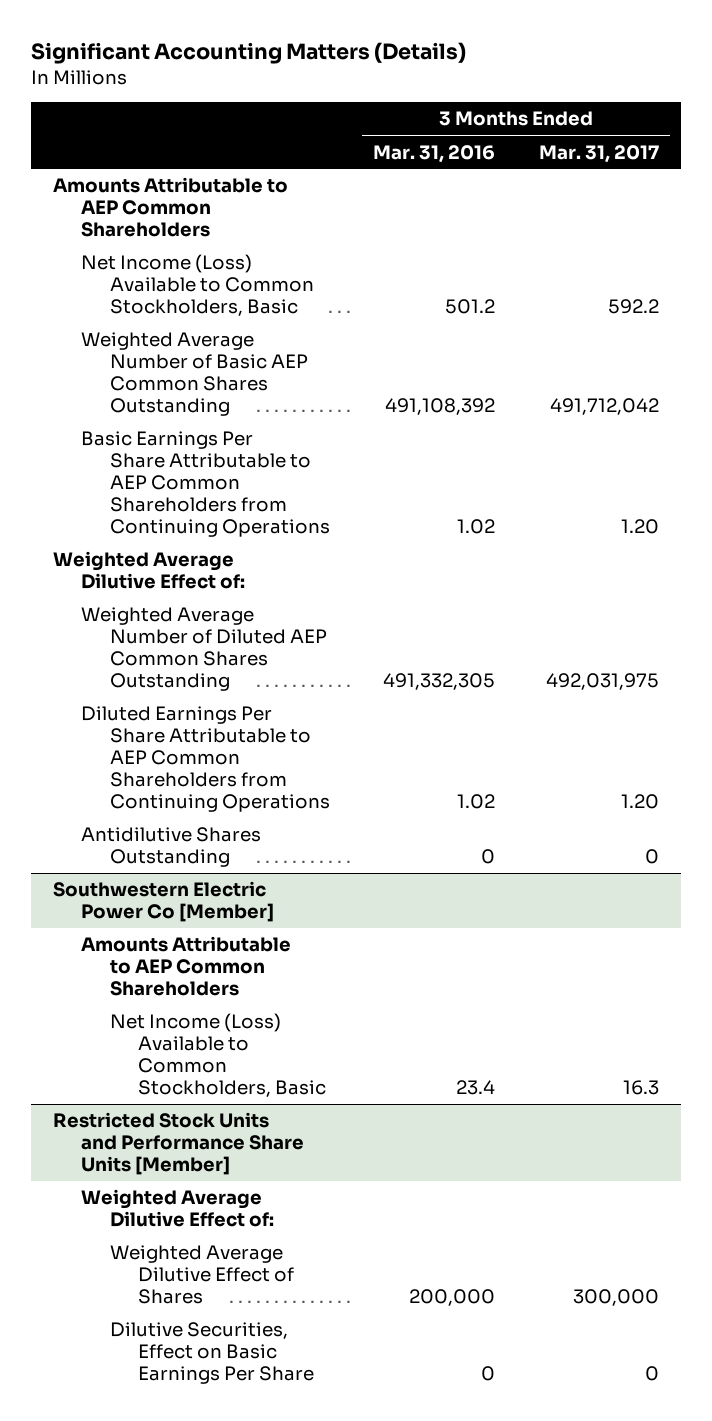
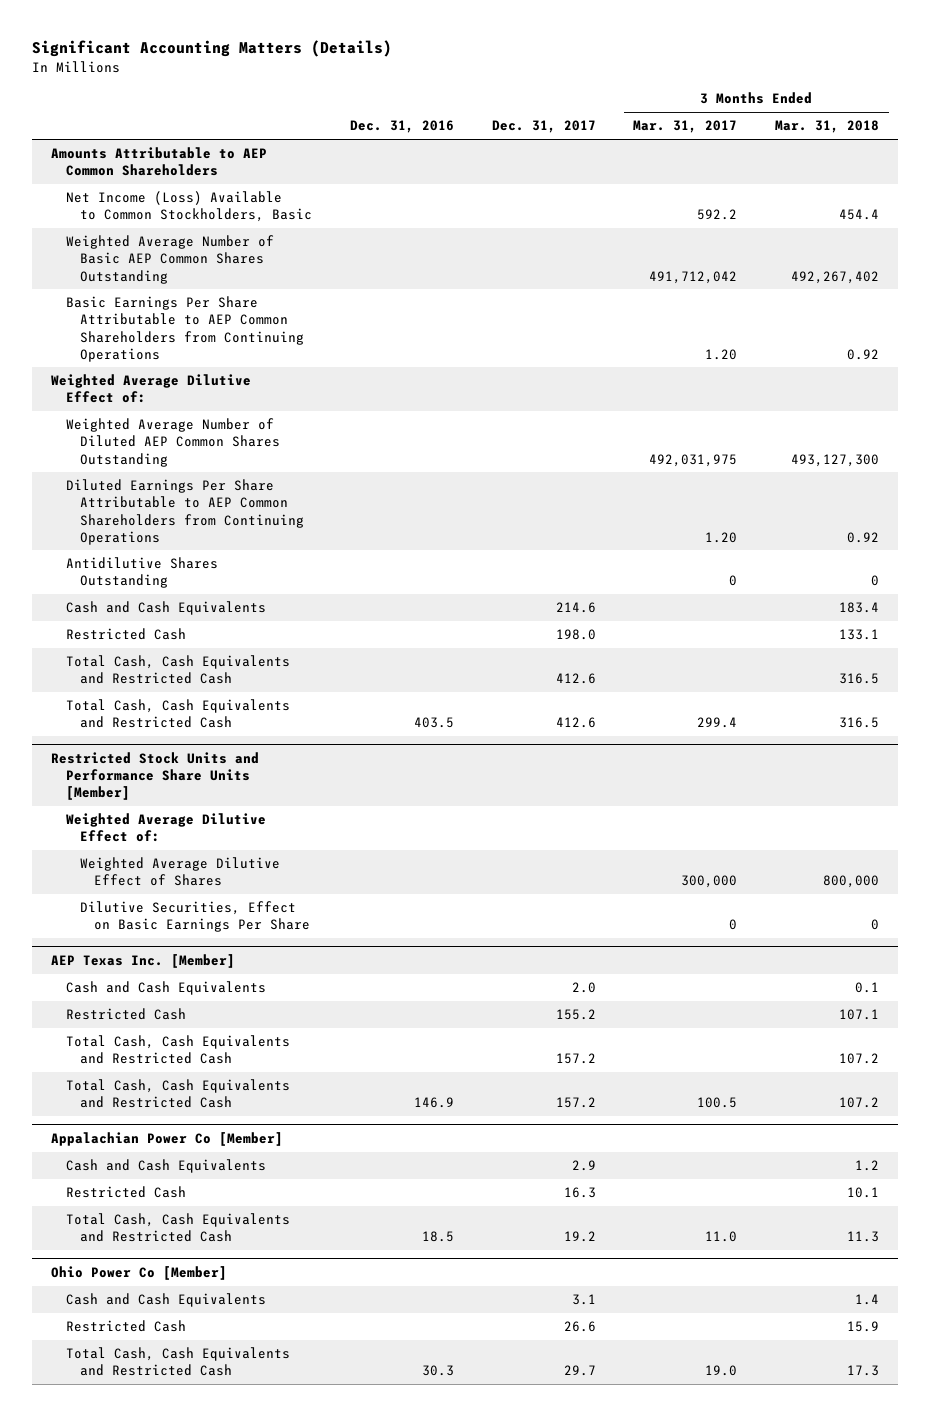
[373,144,496,163] Mar. 31, 2016 -> none
none -> [349,120,454,134] Dec. 31, 2016
none -> [491,120,596,134] Dec. 31, 2017
none -> [775,120,880,134] Mar. 31, 2018
[52,881,275,923] Southwestern Electric Power Co [Member] -> none
[81,936,292,997] Amounts Attributable to AEP Common Shareholders -> none
[109,1013,326,1097] Net Income (Loss) Available to Common Stockholders, Basic -> none
none -> [65,601,266,616] Cash and Cash Equivalents
none -> [65,628,186,641] Restricted Cash
none -> [65,655,290,685] Total Cash, Cash Equivalents and Restricted Cash
none -> [65,699,290,729] Total Cash, Cash Equivalents and Restricted Cash
none -> [51,953,236,968] AEP Texas Inc. [Member]
none -> [65,981,266,996] Cash and Cash Equivalents
none -> [65,1008,186,1021] Restricted Cash
none -> [65,1035,290,1065] Total Cash, Cash Equivalents and Restricted Cash
none -> [65,1079,290,1109] Total Cash, Cash Equivalents and Restricted Cash
none -> [51,1131,284,1146] Appalachian Power Co [Member]
none -> [65,1159,266,1174] Cash and Cash Equivalents
none -> [65,1186,186,1199] Restricted Cash
none -> [65,1213,290,1243] Total Cash, Cash Equivalents and Restricted Cash
none -> [51,1265,228,1280] Ohio Power Co [Member]
none -> [65,1293,266,1308] Cash and Cash Equivalents
none -> [65,1320,186,1333] Restricted Cash
none -> [65,1347,290,1377] Total Cash, Cash Equivalents and Restricted Cash

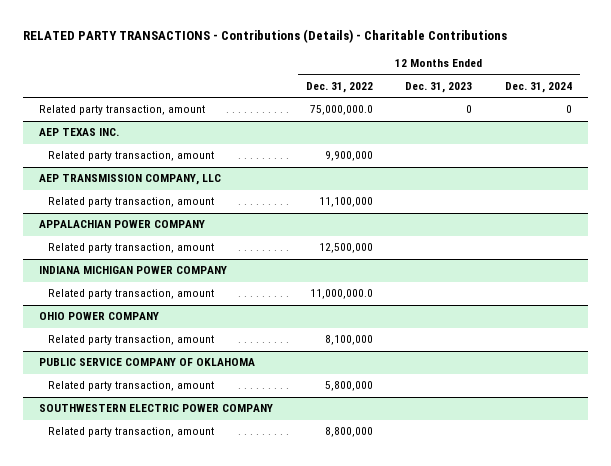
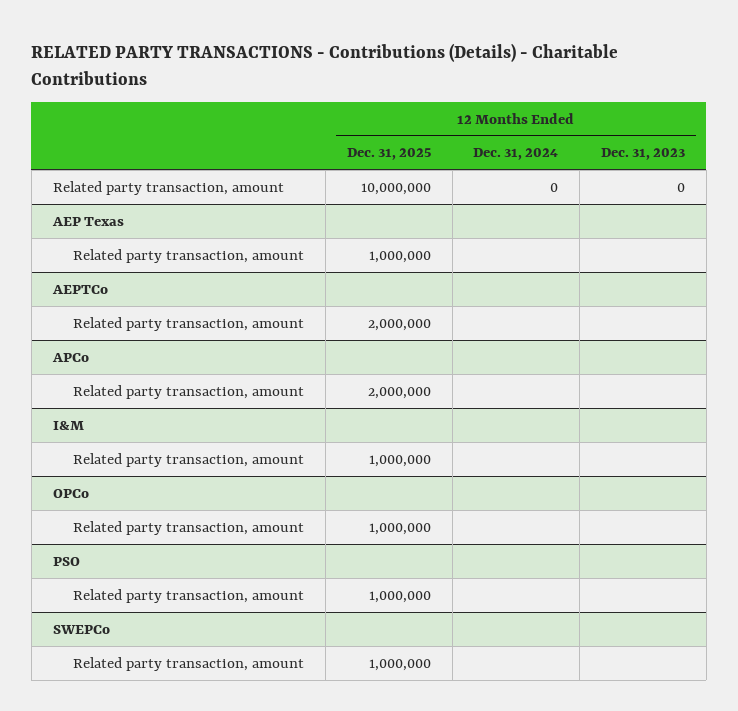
[305,81,373,93] Dec. 31, 2022 -> none
none -> [346,148,431,161] Dec. 31, 2025
[39,128,120,137] AEP TEXAS INC. -> [51,216,124,226] AEP Texas
[39,174,222,186] AEP TRANSMISSION COMPANY, LLC -> [51,284,108,294] AEPTCo
[39,220,206,229] APPALACHIAN POWER COMPANY -> [51,352,89,362] APCo
[39,266,228,275] INDIANA MICHIGAN POWER COMPANY -> [52,420,84,430] I&M
[39,312,160,321] OHIO POWER COMPANY -> [52,488,89,498] OPCo
[39,358,256,367] PUBLIC SERVICE COMPANY OF OKLAHOMA -> [52,556,80,566] PSO
[39,404,274,413] SOUTHWESTERN ELECTRIC POWER COMPANY -> [52,624,110,634] SWEPCo

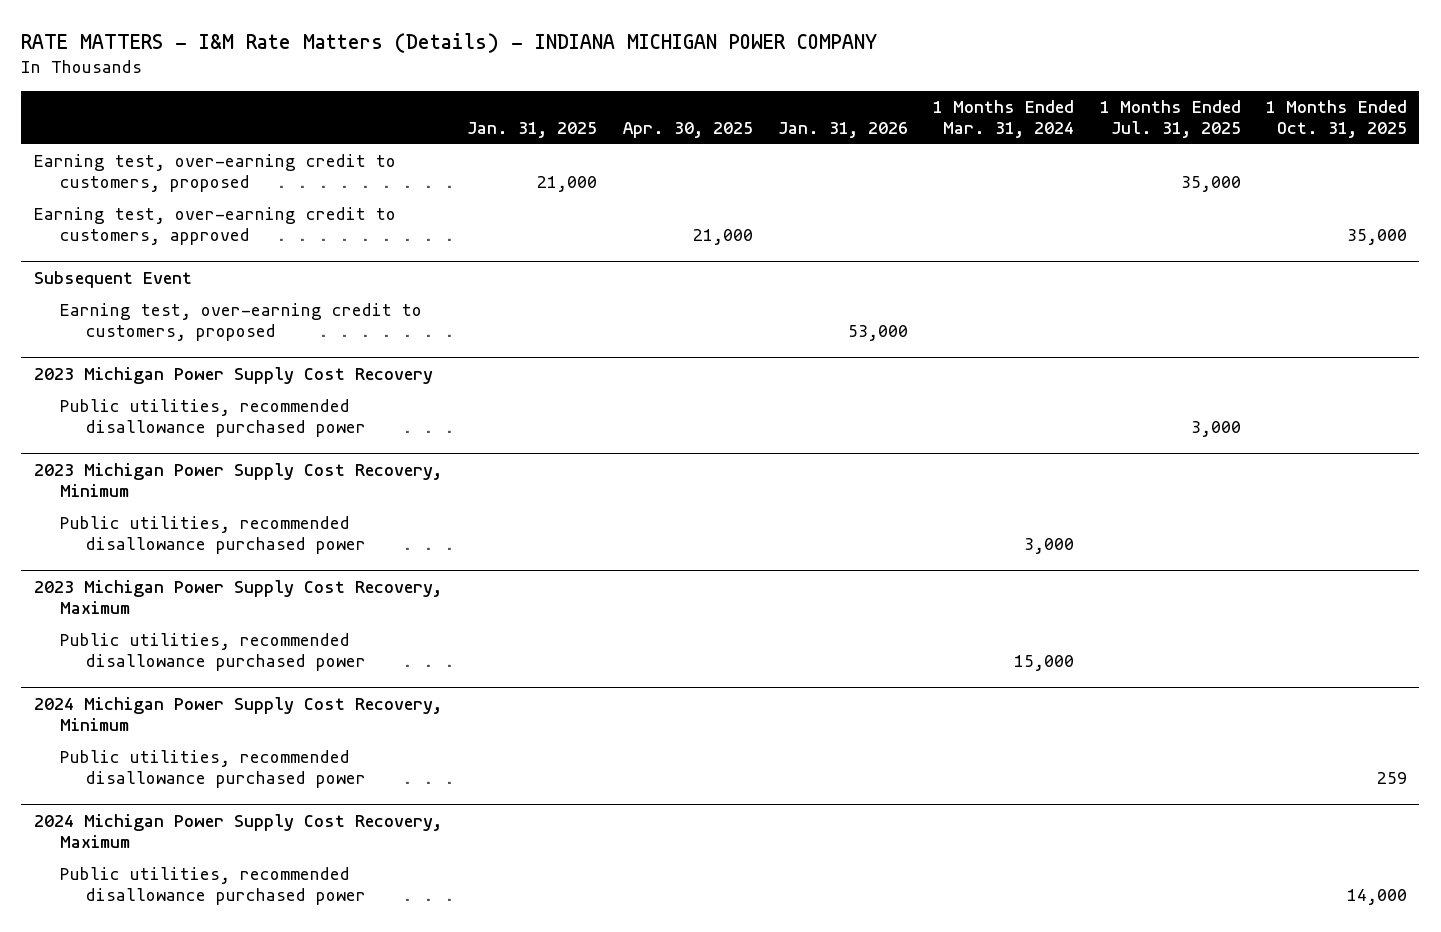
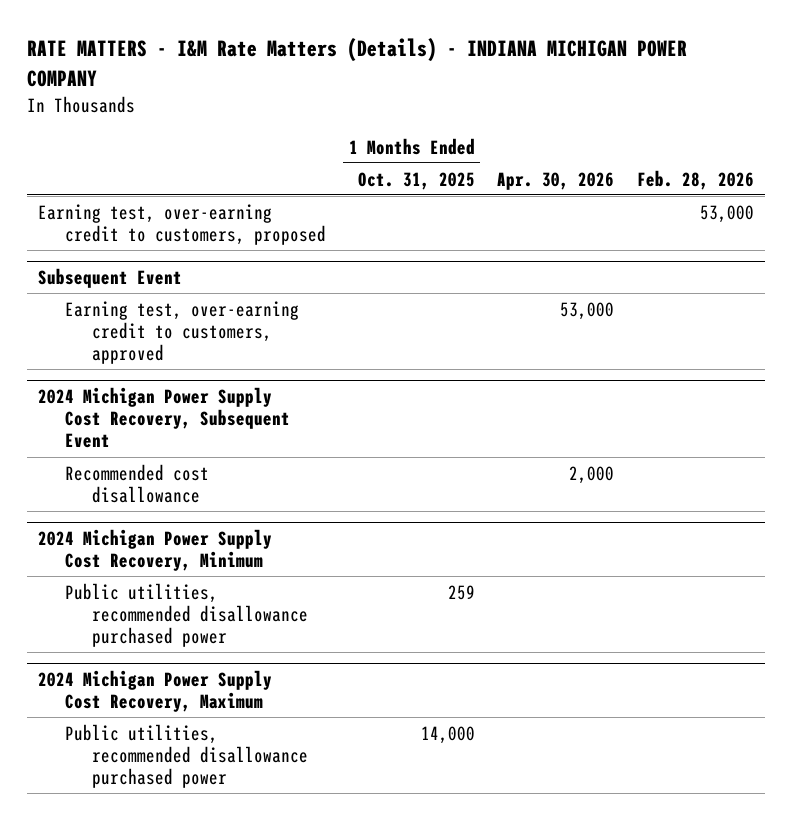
[467,122,598,139] Jan. 31, 2025 -> none
[622,122,753,139] Apr. 30, 2025 -> none
[777,122,908,139] Jan. 31, 2026 -> none
[933,100,1075,139] 1 Months Ended Mar. 31, 2024 -> none
[1099,100,1241,139] 1 Months Ended Jul. 31, 2025 -> none
none -> [497,171,615,190] Apr. 30, 2026
none -> [637,169,755,190] Feb. 28, 2026
[34,207,397,246] Earning test, over-earning credit to customers, approved -> none
[60,399,367,438] Public utilities, recommended disallowance purchased power -> none
[34,462,443,497] 2023 Michigan Power Supply Cost Recovery, Minimum -> none
[60,516,367,555] Public utilities, recommended disallowance purchased power -> none
[34,579,443,614] 2023 Michigan Power Supply Cost Recovery, Maximum -> none
[60,633,367,672] Public utilities, recommended disallowance purchased power -> none
[60,303,423,342] Earning test, over-earning credit to customers, proposed -> [65,300,300,365] Earning test, over-earning credit to customers, approved
[34,366,434,384] 2023 Michigan Power Supply Cost Recovery -> [38,386,291,449] 2024 Michigan Power Supply Cost Recovery, Subsequent Event
none -> [65,463,210,503] Recommended cost disallowance

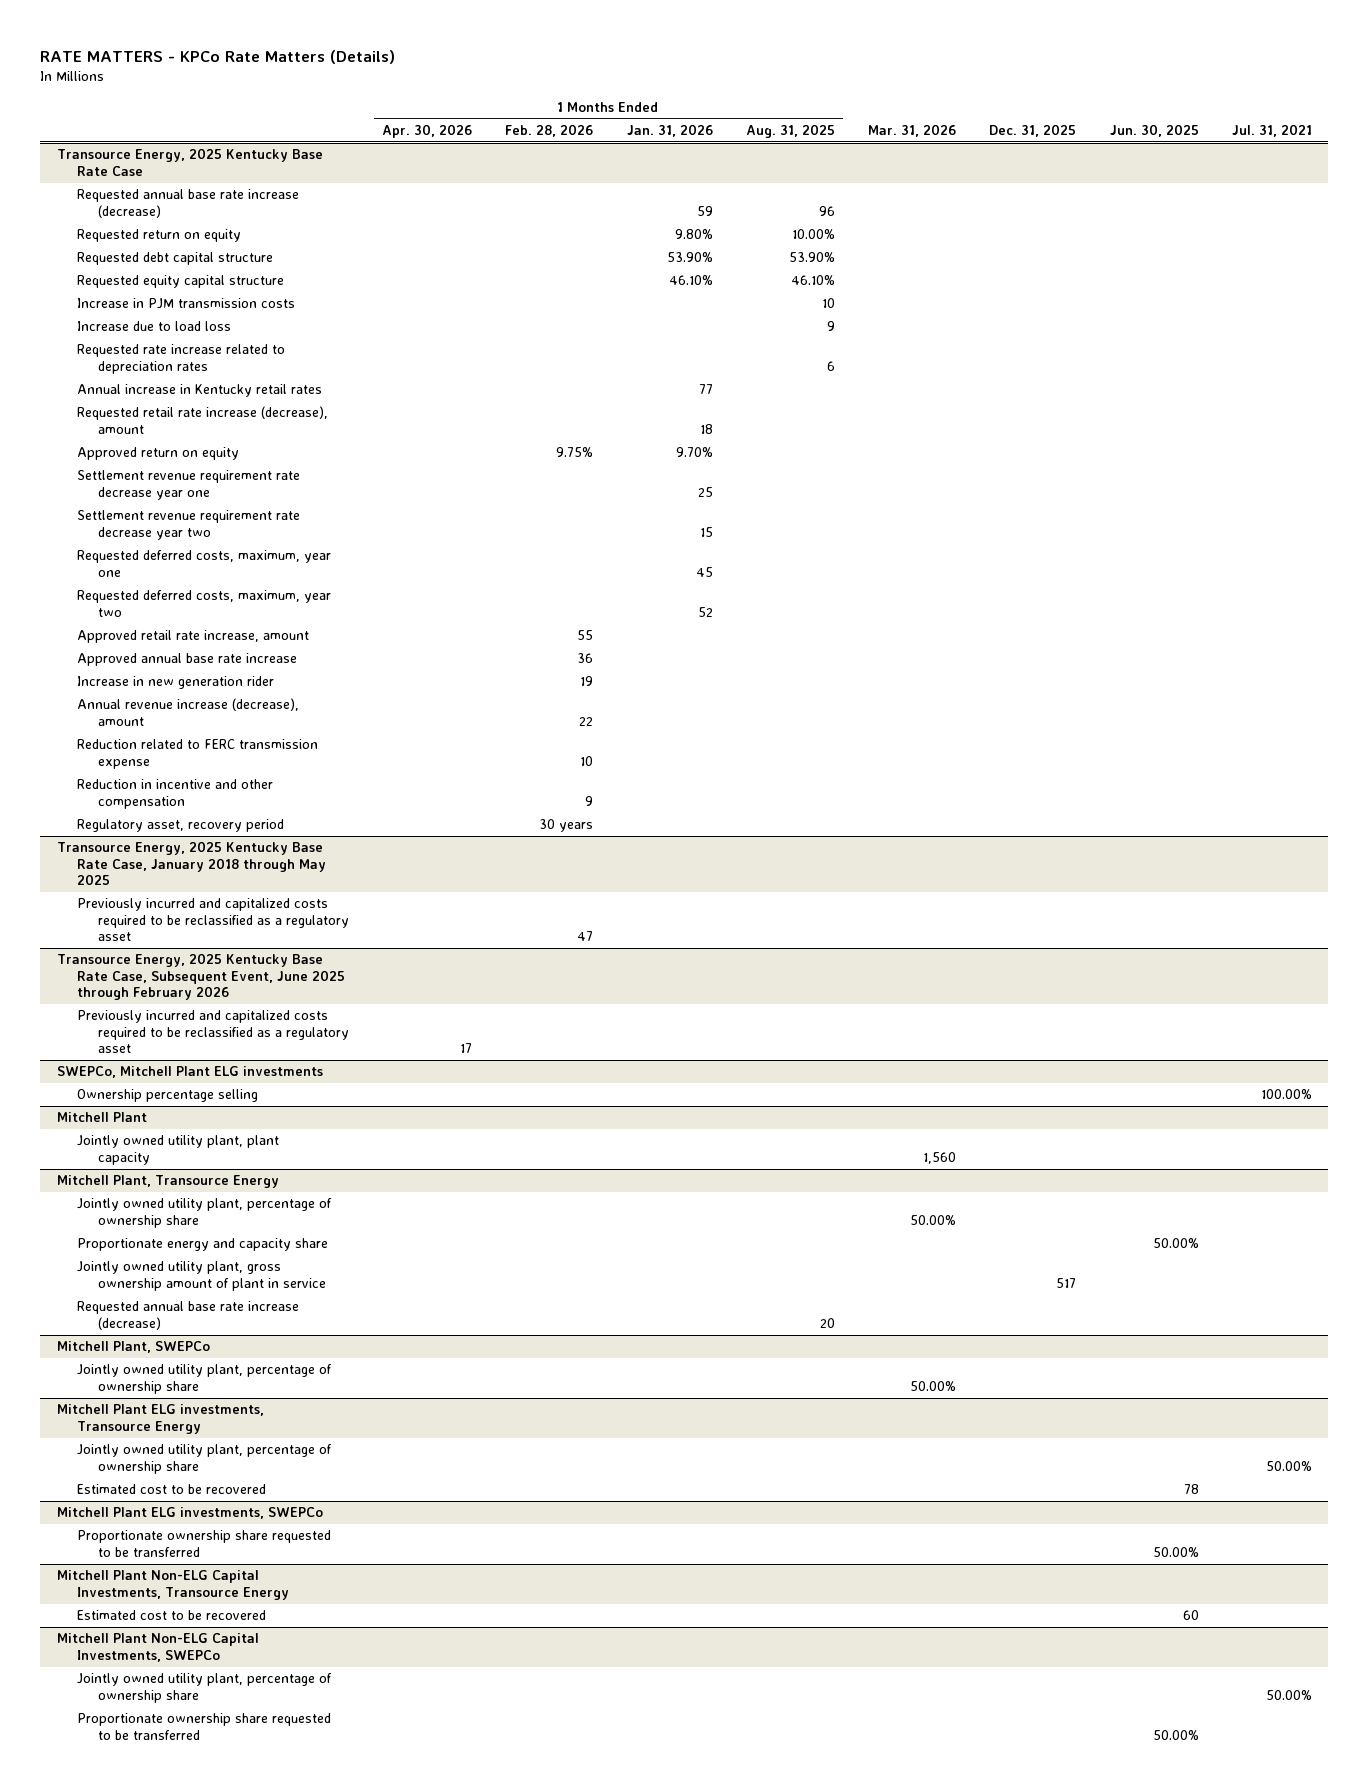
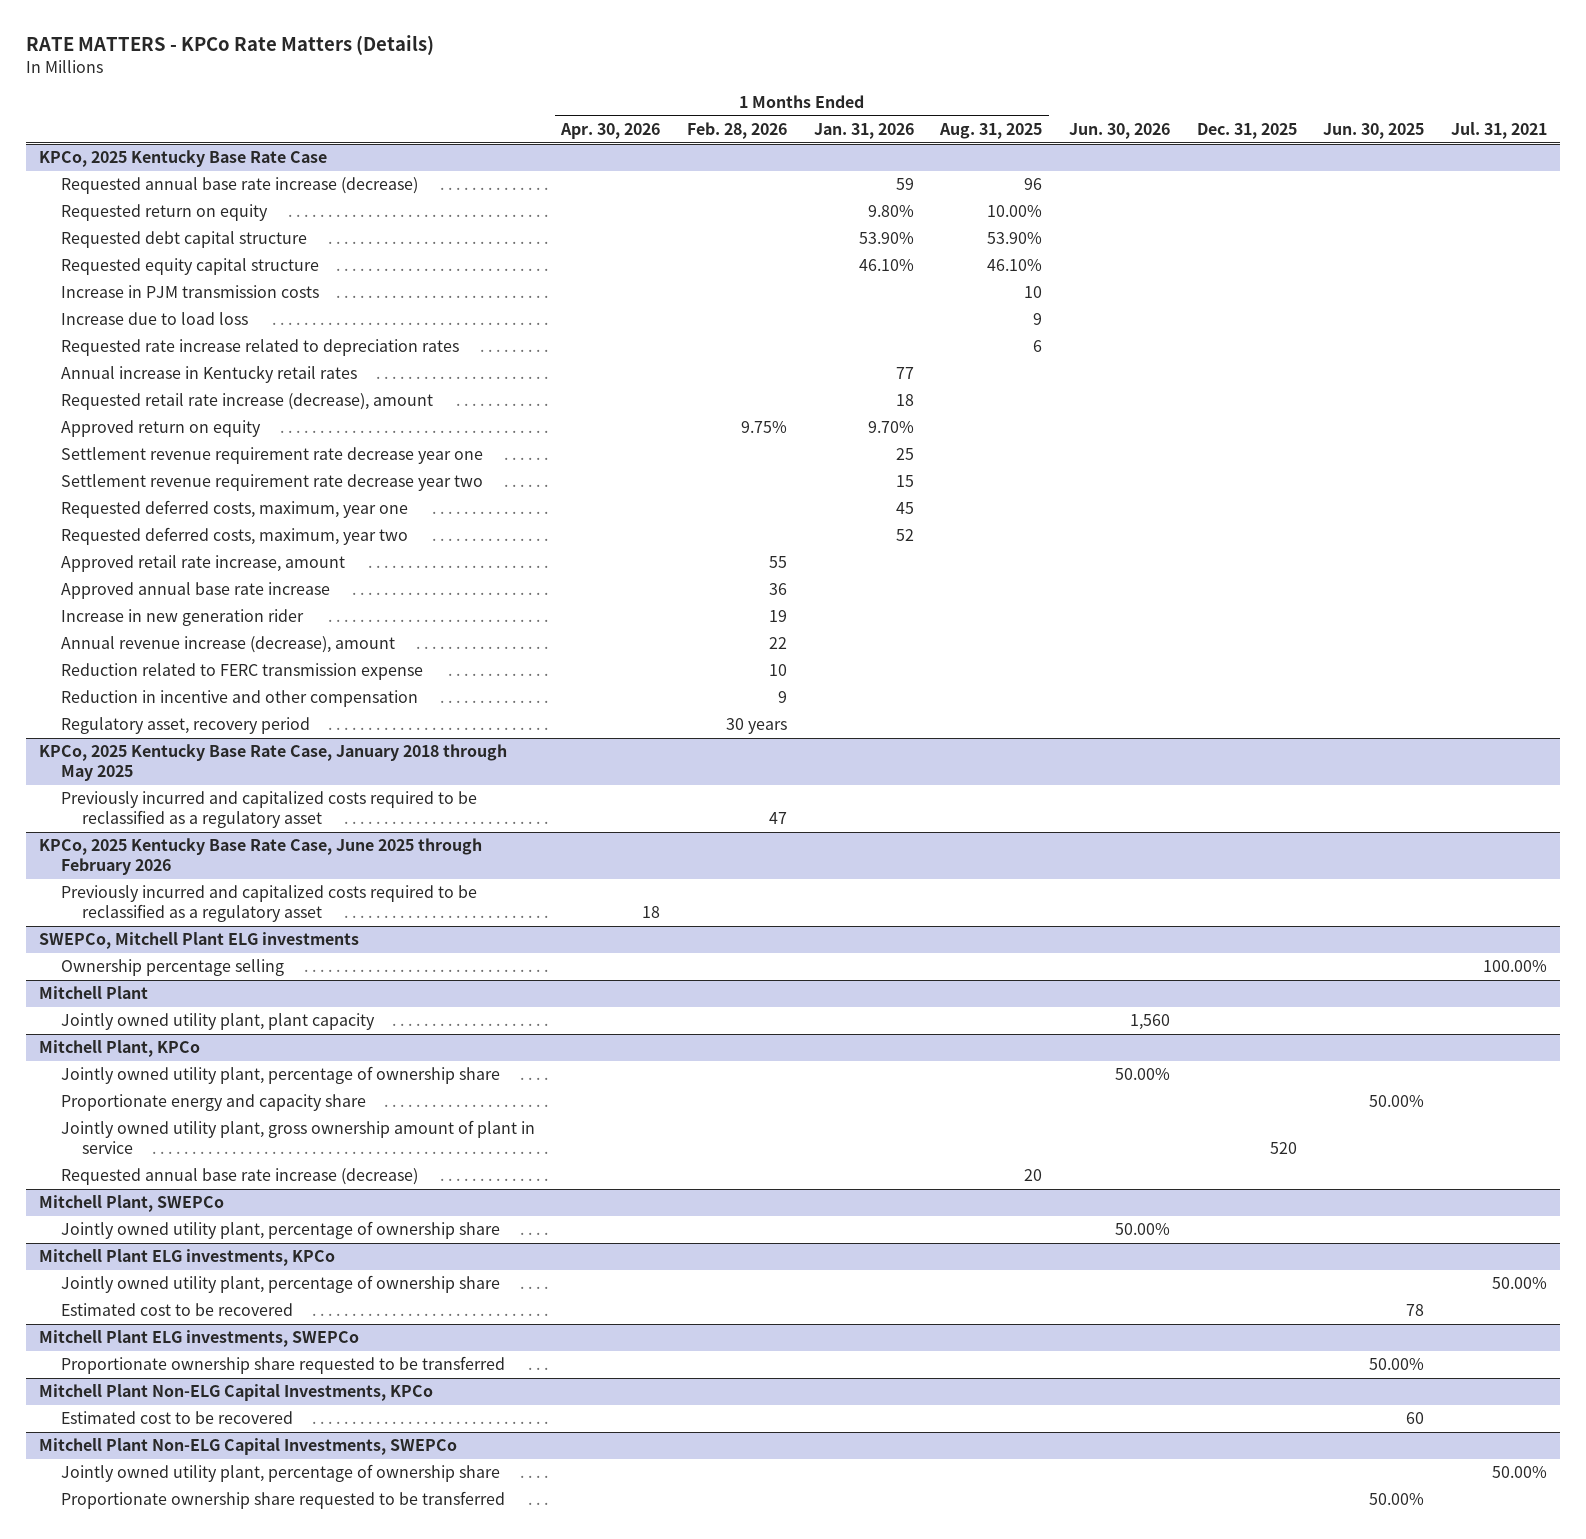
[868,124,957,138] Mar. 31, 2026 -> none
none -> [1068,123,1170,140] Jun. 30, 2026
[56,148,323,176] Transource Energy, 2025 Kentucky Base Rate Case -> [39,150,328,168] KPCo, 2025 Kentucky Base Rate Case
[56,841,327,886] Transource Energy, 2025 Kentucky Base Rate Case, January 2018 through May 2025 -> [39,744,508,782] KPCo, 2025 Kentucky Base Rate Case, January 2018 through May 2025
[56,953,346,1001] Transource Energy, 2025 Kentucky Base Rate Case, Subsequent Event, June 2025 through February 2026 -> [39,838,483,876] KPCo, 2025 Kentucky Base Rate Case, June 2025 through February 2026
[459,1043,472,1054] 17 -> [642,906,661,919] 18
[56,1175,279,1189] Mitchell Plant, Transource Energy -> [39,1040,201,1058] Mitchell Plant, KPCo
[1056,1277,1077,1288] 517 -> [1269,1142,1297,1155] 520
[56,1404,264,1434] Mitchell Plant ELG investments, Transource Energy -> [39,1249,336,1267] Mitchell Plant ELG investments, KPCo
[56,1570,290,1600] Mitchell Plant Non-ELG Capital Investments, Transource Energy -> [39,1384,434,1402] Mitchell Plant Non-ELG Capital Investments, KPCo

